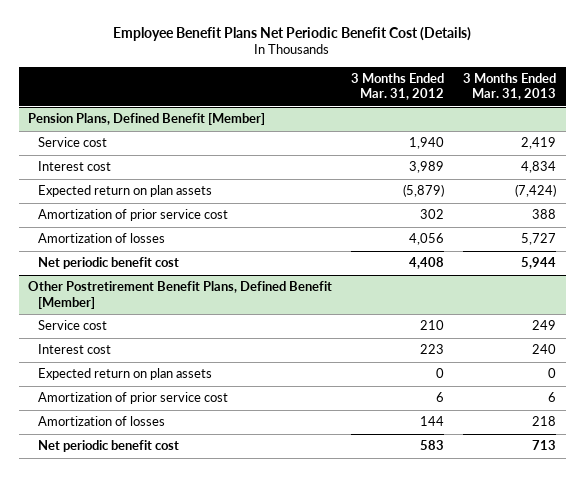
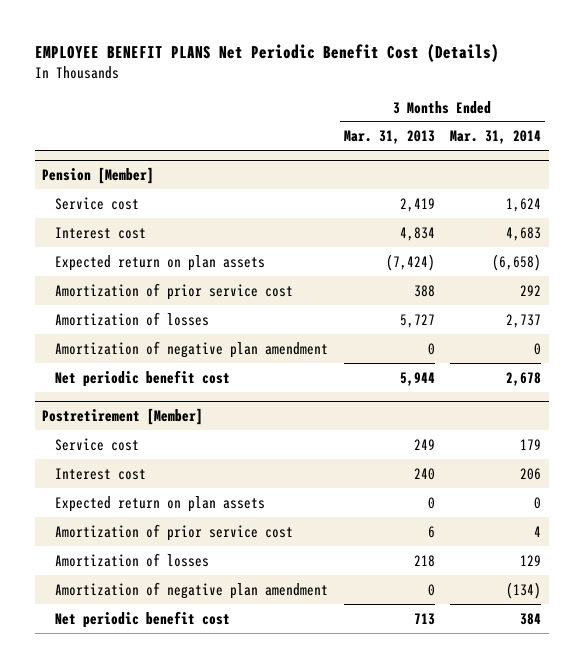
[113,26,472,41] Employee Benefit Plans Net Periodic Benefit Cost (Details) -> [34,43,499,62] EMPLOYEE BENEFIT PLANS Net Periodic Benefit Cost (Details)
[351,72,445,101] 3 Months Ended Mar. 31, 2012 -> none
none -> [449,130,541,145] Mar. 31, 2014
[28,113,266,126] Pension Plans, Defined Benefit [Member] -> none
none -> [42,167,155,185] Pension [Member]
none -> [55,340,329,358] Amortization of negative plan amendment
[28,281,333,309] Other Postretirement Benefit Plans, Defined Benefit [Member] -> none
none -> [42,408,204,426] Postretirement [Member]
none -> [55,581,329,599] Amortization of negative plan amendment

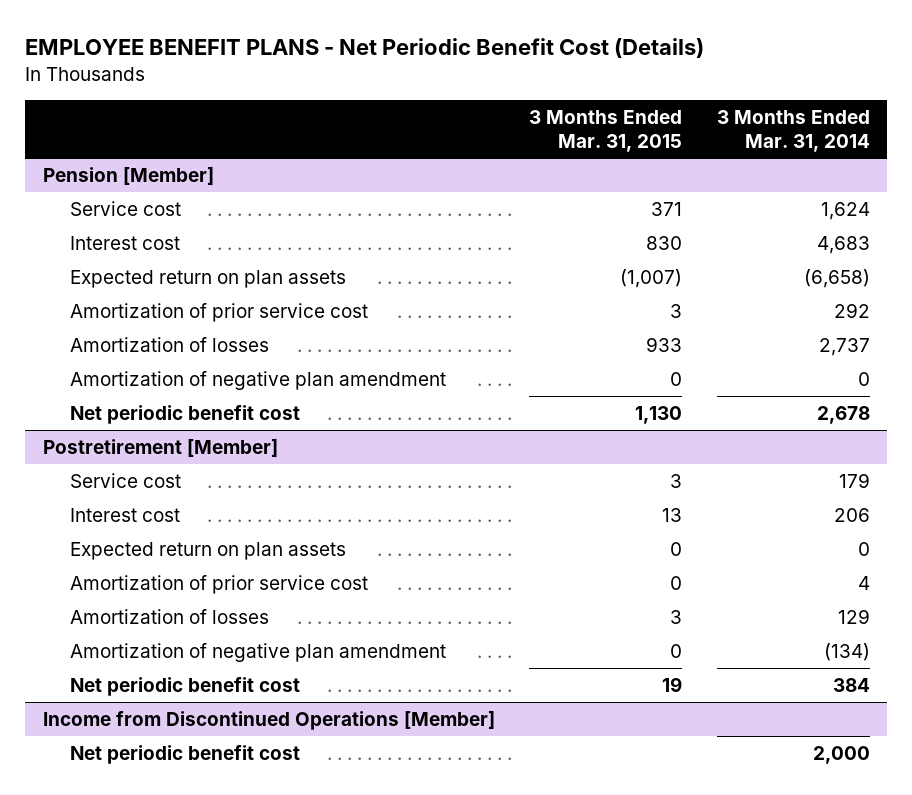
[34,43,499,62] EMPLOYEE BENEFIT PLANS Net Periodic Benefit Cost (Details) -> [25,38,705,59] EMPLOYEE BENEFIT PLANS - Net Periodic Benefit Cost (Details)
[343,130,435,145] Mar. 31, 2013 -> none
none -> [529,109,683,152] 3 Months Ended Mar. 31, 2015
none -> [42,710,495,730] Income from Discontinued Operations [Member]
none -> [70,744,301,764] Net periodic benefit cost

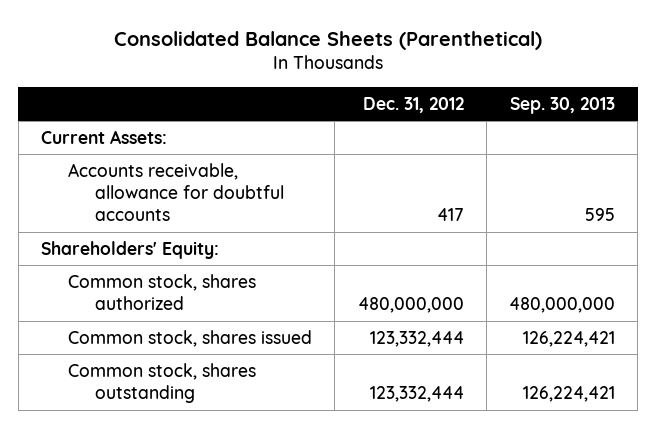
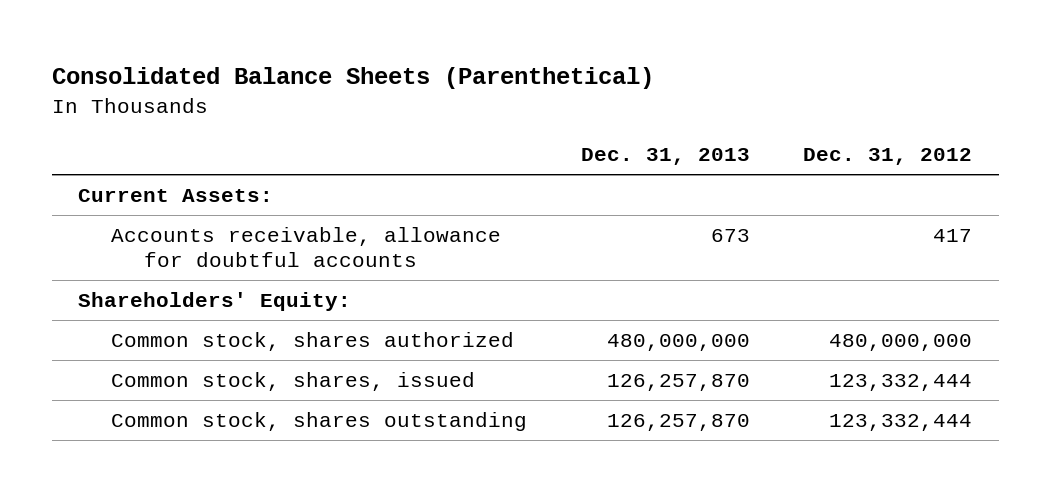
[510,96,616,114] Sep. 30, 2013 -> none
none -> [580,147,750,165] Dec. 31, 2013
[68,329,313,347] Common stock, shares issued -> [111,372,476,392] Common stock, shares, issued

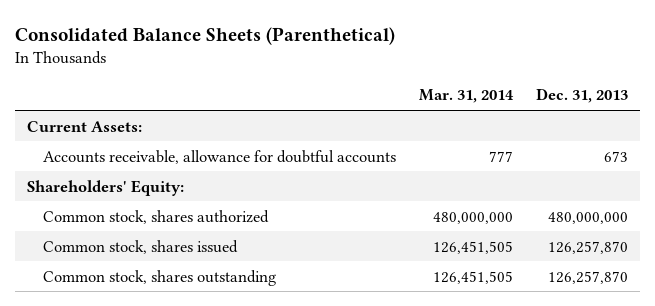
[803,147,973,165] Dec. 31, 2012 -> none
none -> [419,89,515,104] Mar. 31, 2014
[111,372,476,392] Common stock, shares, issued -> [42,239,238,254] Common stock, shares issued

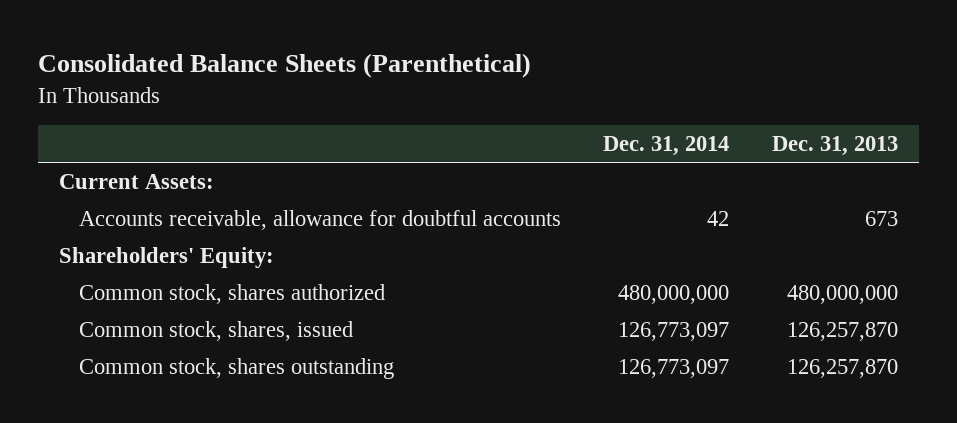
[419,89,515,104] Mar. 31, 2014 -> none
none -> [603,136,730,157] Dec. 31, 2014
[42,239,238,254] Common stock, shares issued -> [78,320,353,341] Common stock, shares, issued

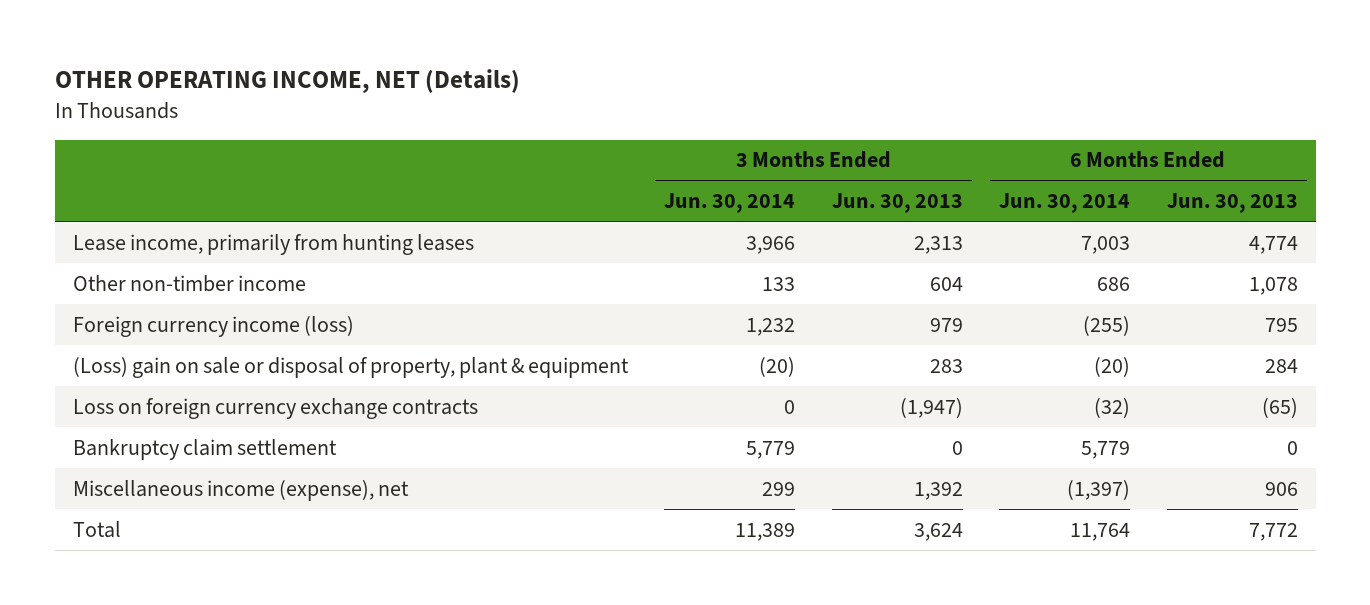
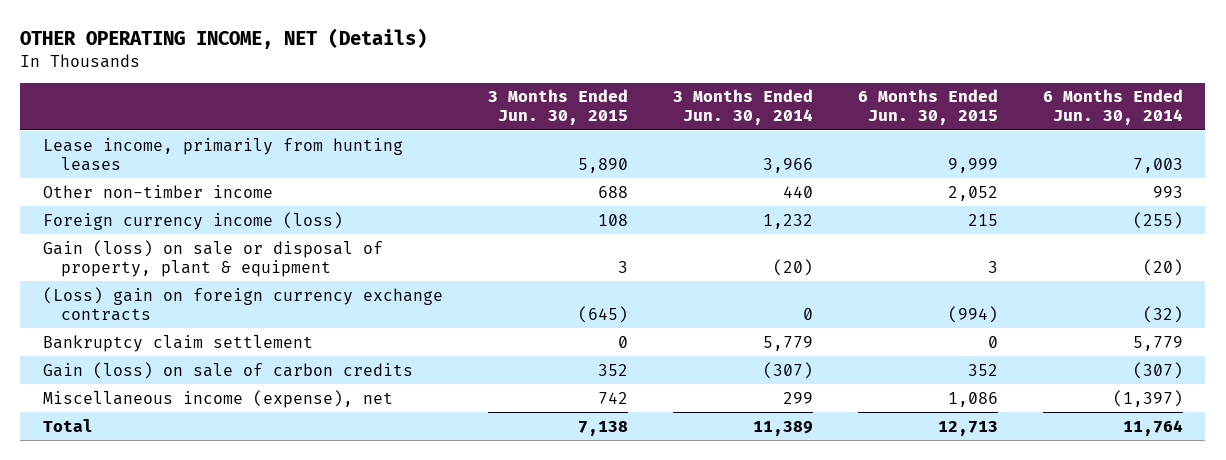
[831,193,963,214] Jun. 30, 2013 -> none
[1166,193,1298,214] Jun. 30, 2013 -> none
none -> [487,89,628,126] 3 Months Ended Jun. 30, 2015
none -> [857,89,998,126] 6 Months Ended Jun. 30, 2015
[762,276,796,291] 133 -> [782,185,813,198] 440
[1097,276,1131,291] 686 -> [1152,185,1183,198] 993
[72,356,629,378] (Loss) gain on sale or disposal of property, plant & equipment -> [42,239,383,277] Gain (loss) on sale or disposal of property, plant & equipment
[72,397,478,419] Loss on foreign currency exchange contracts -> [42,286,443,321] (Loss) gain on foreign currency exchange contracts
none -> [42,361,413,379] Gain (loss) on sale of carbon credits

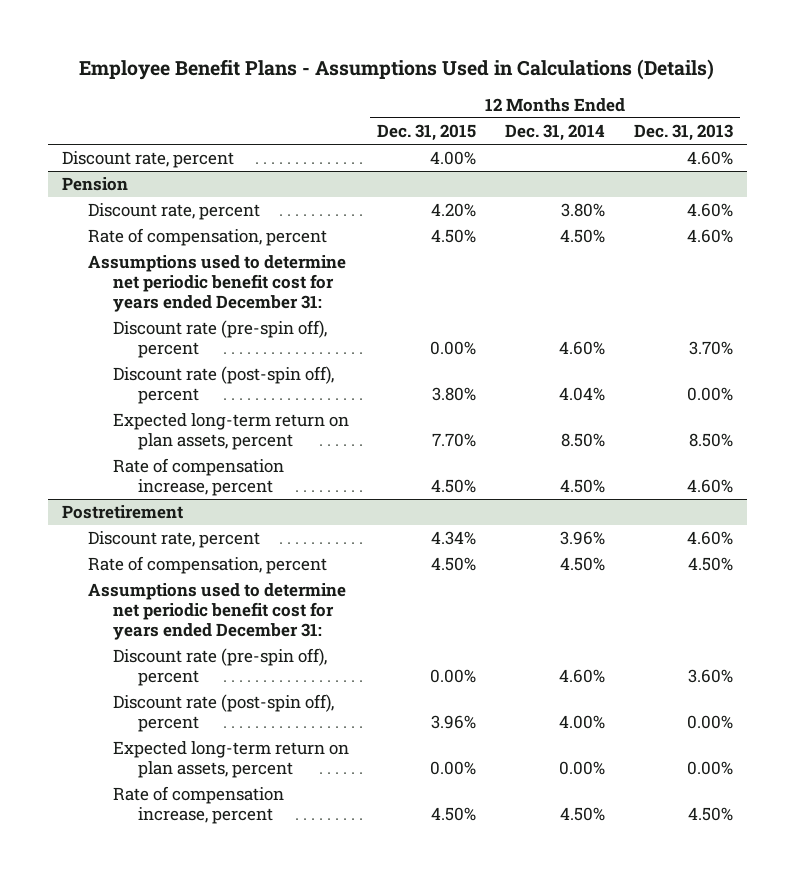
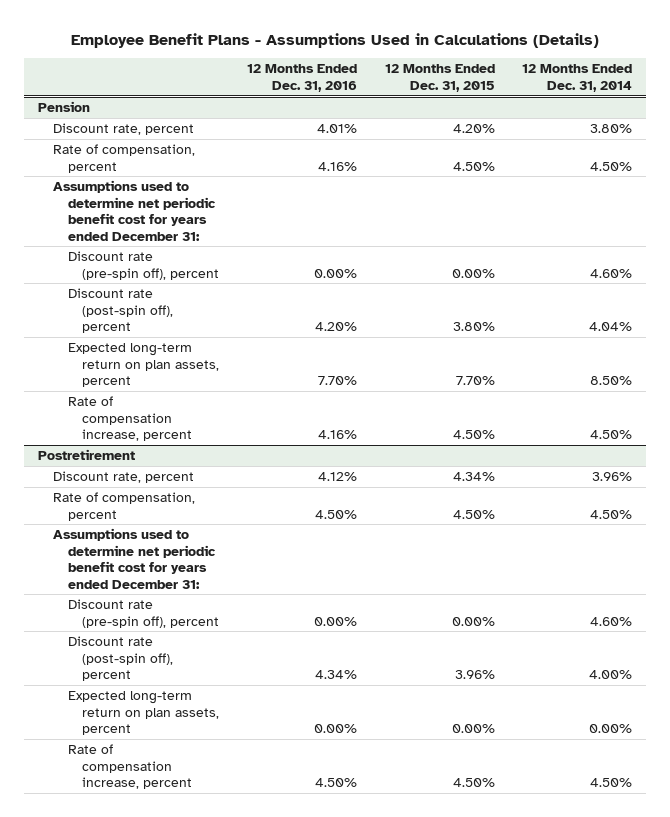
[633,124,733,142] Dec. 31, 2013 -> none
none -> [247,64,358,92] 12 Months Ended Dec. 31, 2016
[62,151,235,169] Discount rate, percent -> none

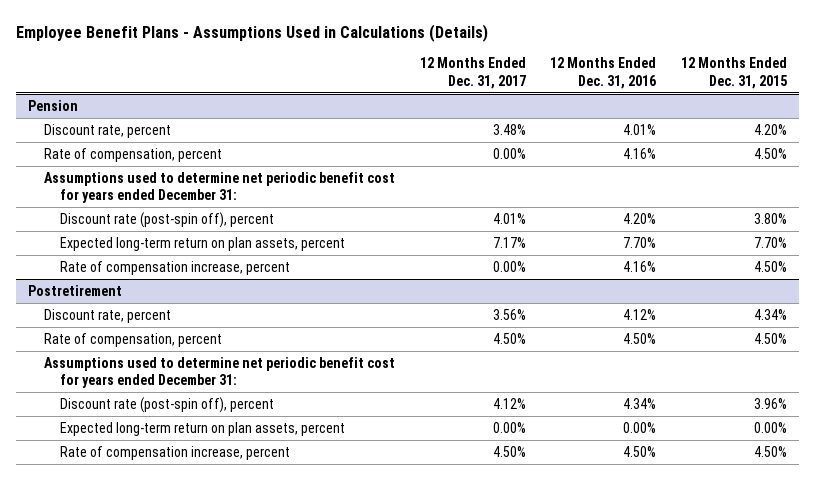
[522,64,633,92] 12 Months Ended Dec. 31, 2014 -> none
none -> [419,57,526,89] 12 Months Ended Dec. 31, 2017
[67,251,220,280] Discount rate (pre-spin off), percent -> none
[67,599,220,628] Discount rate (pre-spin off), percent -> none

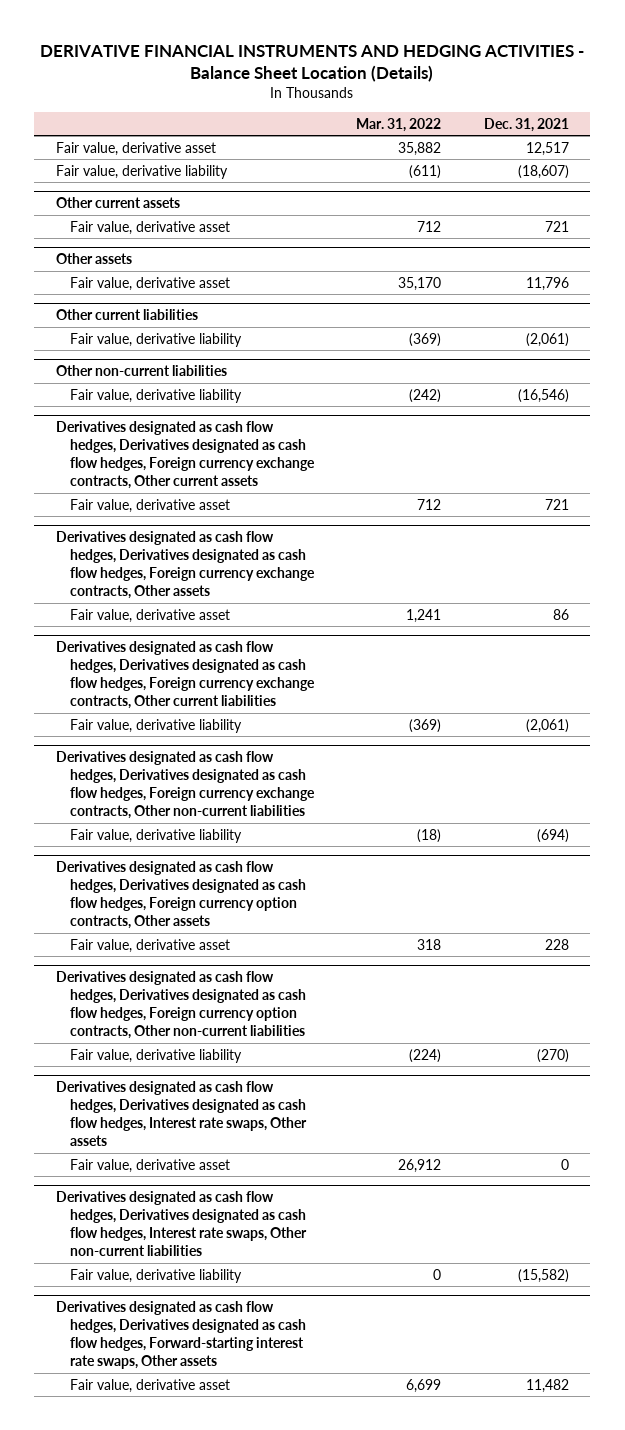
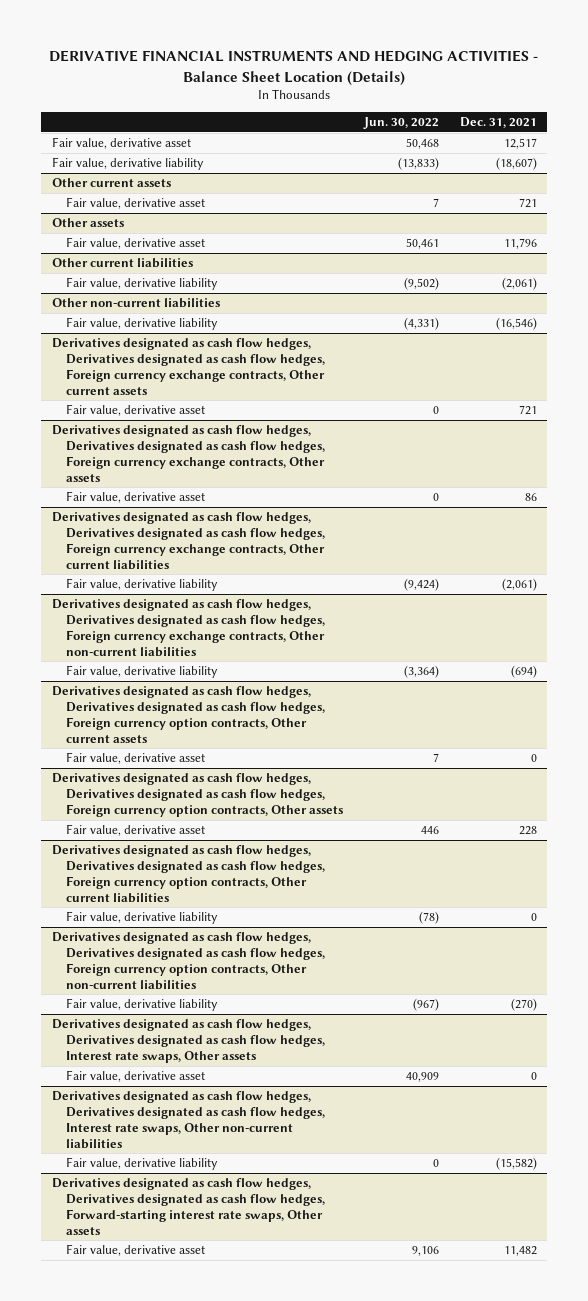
[356,117,442,132] Mar. 31, 2022 -> none
none -> [362,116,439,129] Jun. 30, 2022
none -> [51,686,326,743] Derivatives designated as cash flow hedges, Derivatives designated as cash flow hedges, Foreign currency option contracts, Other current assets
none -> [66,752,206,765] Fair value, derivative asset
none -> [51,845,326,903] Derivatives designated as cash flow hedges, Derivatives designated as cash flow hedges, Foreign currency option contracts, Other current liabilities
none -> [66,911,219,925] Fair value, derivative liability

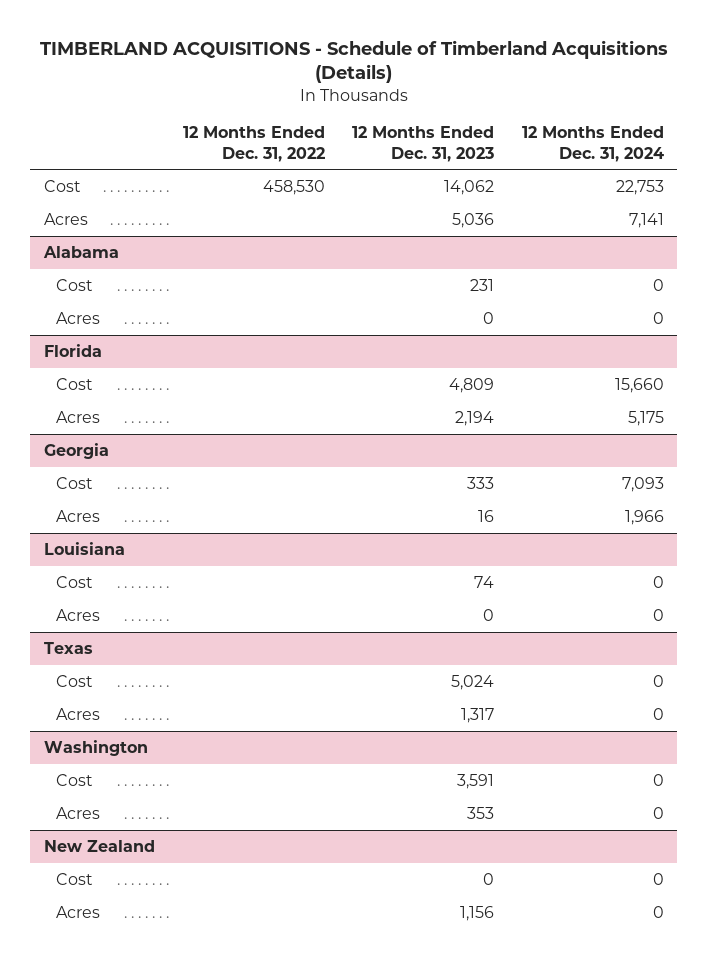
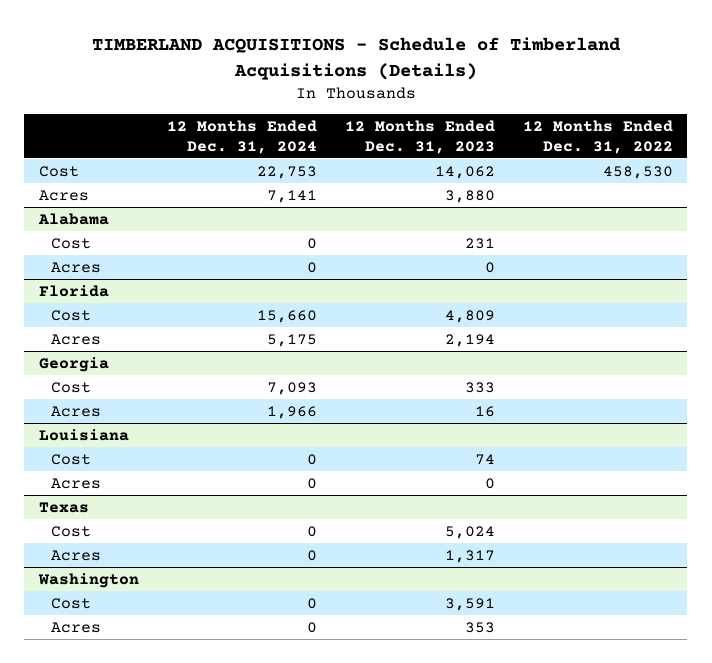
[452,212,495,228] 5,036 -> [445,189,496,203] 3,880
[44,839,156,852] New Zealand -> none
[55,872,93,885] Cost -> none
[55,905,100,918] Acres -> none

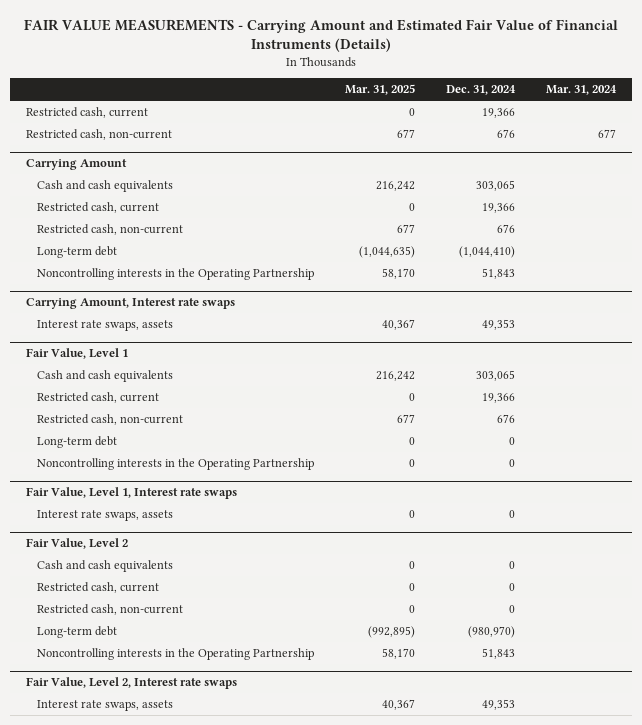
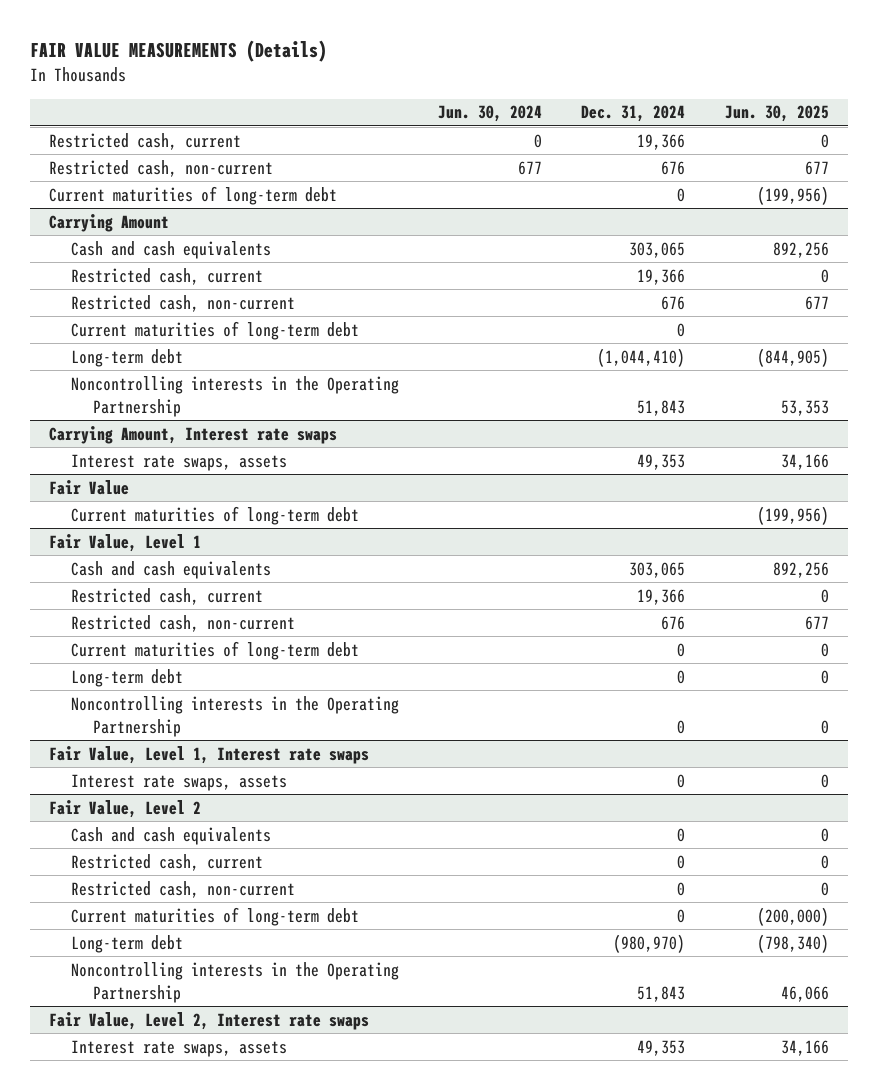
[23,18,618,53] FAIR VALUE MEASUREMENTS - Carrying Amount and Estimated Fair Value of Financial Instruments (Details) -> [29,40,327,63] FAIR VALUE MEASUREMENTS (Details)
[345,84,416,96] Mar. 31, 2025 -> none
[546,85,618,96] Mar. 31, 2024 -> none
none -> [438,105,543,123] Jun. 30, 2024
none -> [724,105,829,123] Jun. 30, 2025
none -> [49,185,338,205] Current maturities of long-term debt
none -> [71,320,360,340] Current maturities of long-term debt
none -> [49,479,130,495] Fair Value
none -> [71,505,360,525] Current maturities of long-term debt
none -> [71,640,360,660] Current maturities of long-term debt
none -> [71,906,360,926] Current maturities of long-term debt

